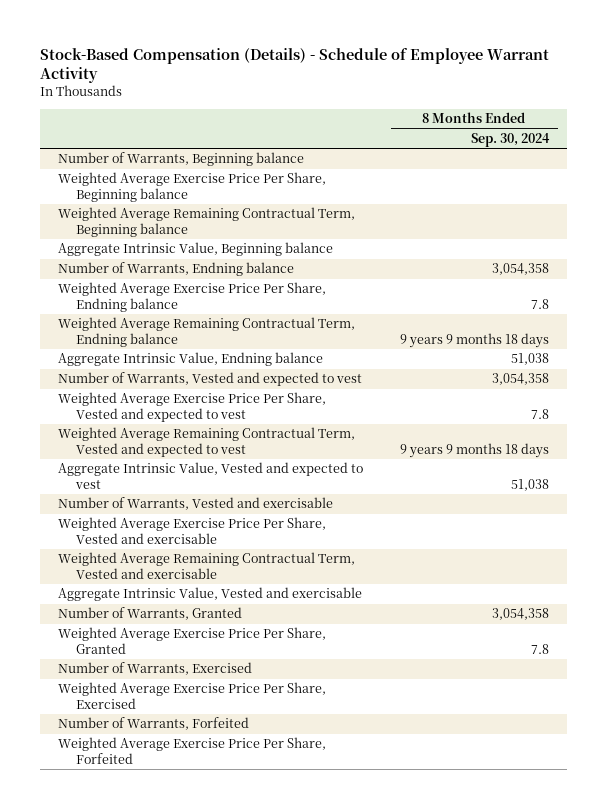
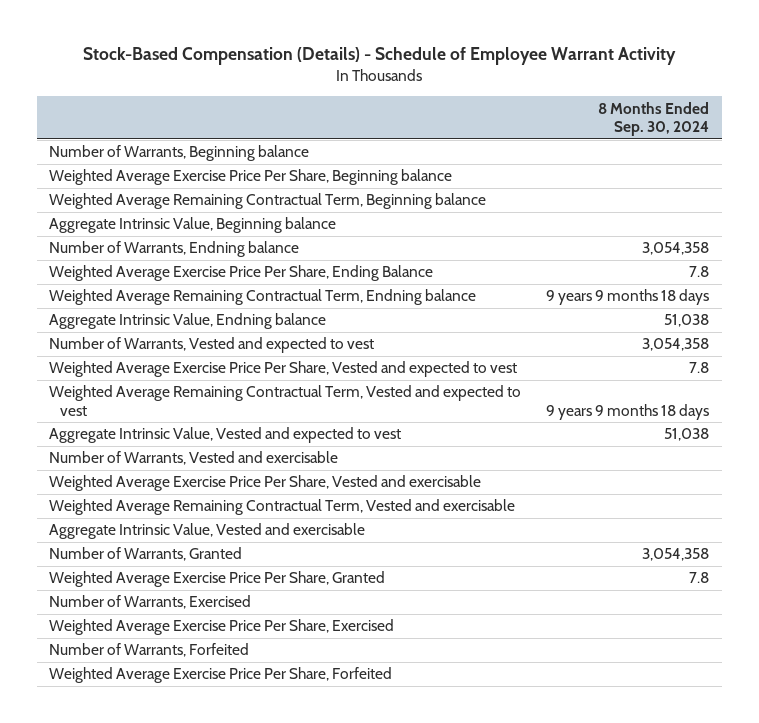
[58,282,327,312] Weighted Average Exercise Price Per Share, Endning balance -> [49,265,434,282] Weighted Average Exercise Price Per Share, Ending Balance

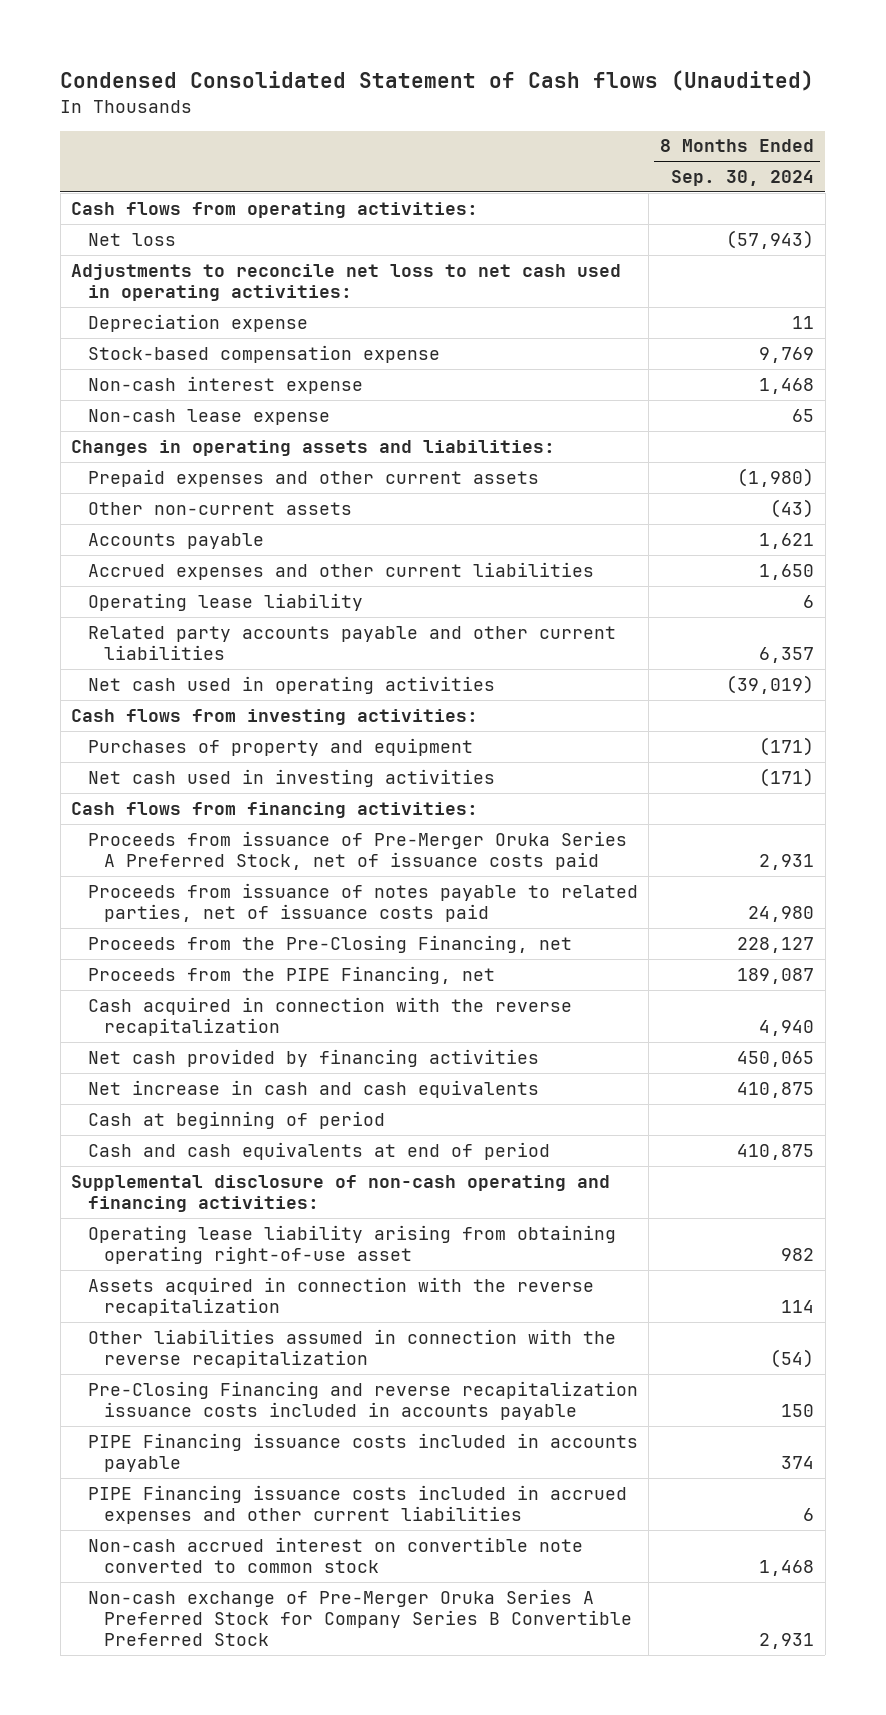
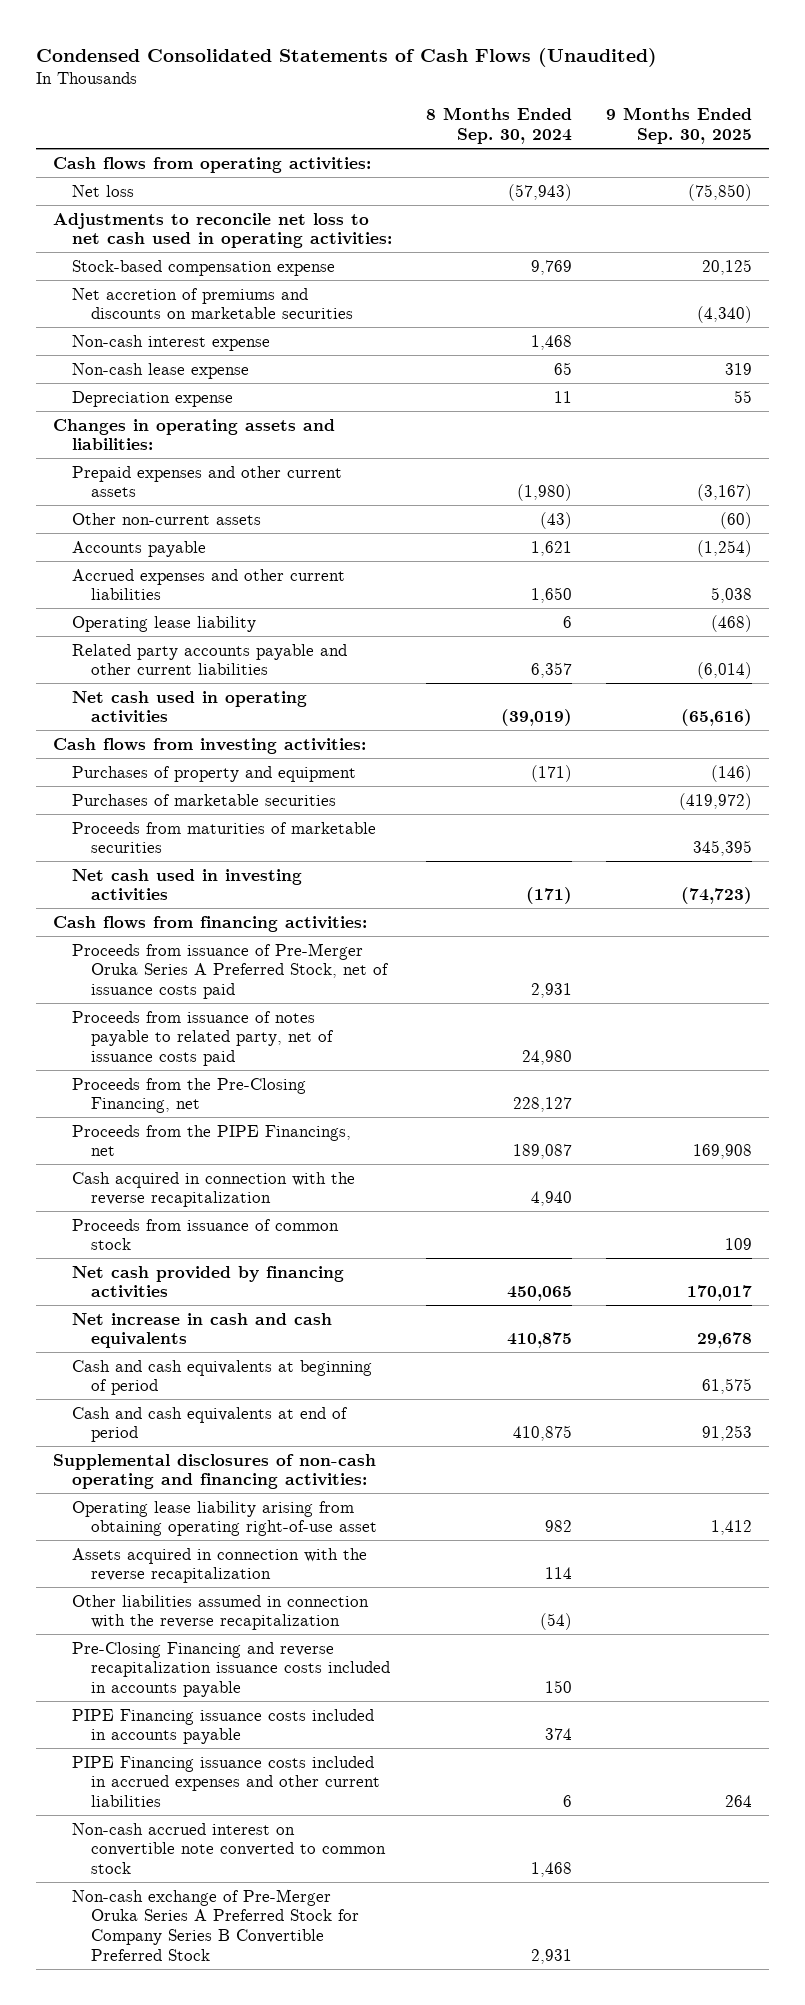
[60,70,815,92] Condensed Consolidated Statement of Cash flows (Unaudited) -> [35,47,657,67] Condensed Consolidated Statements of Cash Flows (Unaudited)
none -> [606,107,753,145] 9 Months Ended Sep. 30, 2025
none -> [71,287,354,320] Net accretion of premiums and discounts on marketable securities
[87,313,308,332] Depreciation expense -> [71,390,233,407] Depreciation expense
none -> [71,793,336,806] Purchases of marketable securities
none -> [71,821,376,854] Proceeds from maturities of marketable securities
[87,882,638,923] Proceeds from issuance of notes payable to related parties, net of issuance costs paid -> [71,1010,335,1067] Proceeds from issuance of notes payable to related party, net of issuance costs paid
[87,965,495,984] Proceeds from the PIPE Financing, net -> [71,1124,351,1157] Proceeds from the PIPE Financings, net
none -> [71,1218,339,1251] Proceeds from issuance of common stock
[87,1110,385,1129] Cash at beginning of period -> [71,1359,372,1396] Cash and cash equivalents at beginning of period
[71,1174,611,1213] Supplemental disclosure of non-cash operating and financing activities: -> [52,1453,376,1490] Supplemental disclosures of non-cash operating and financing activities:

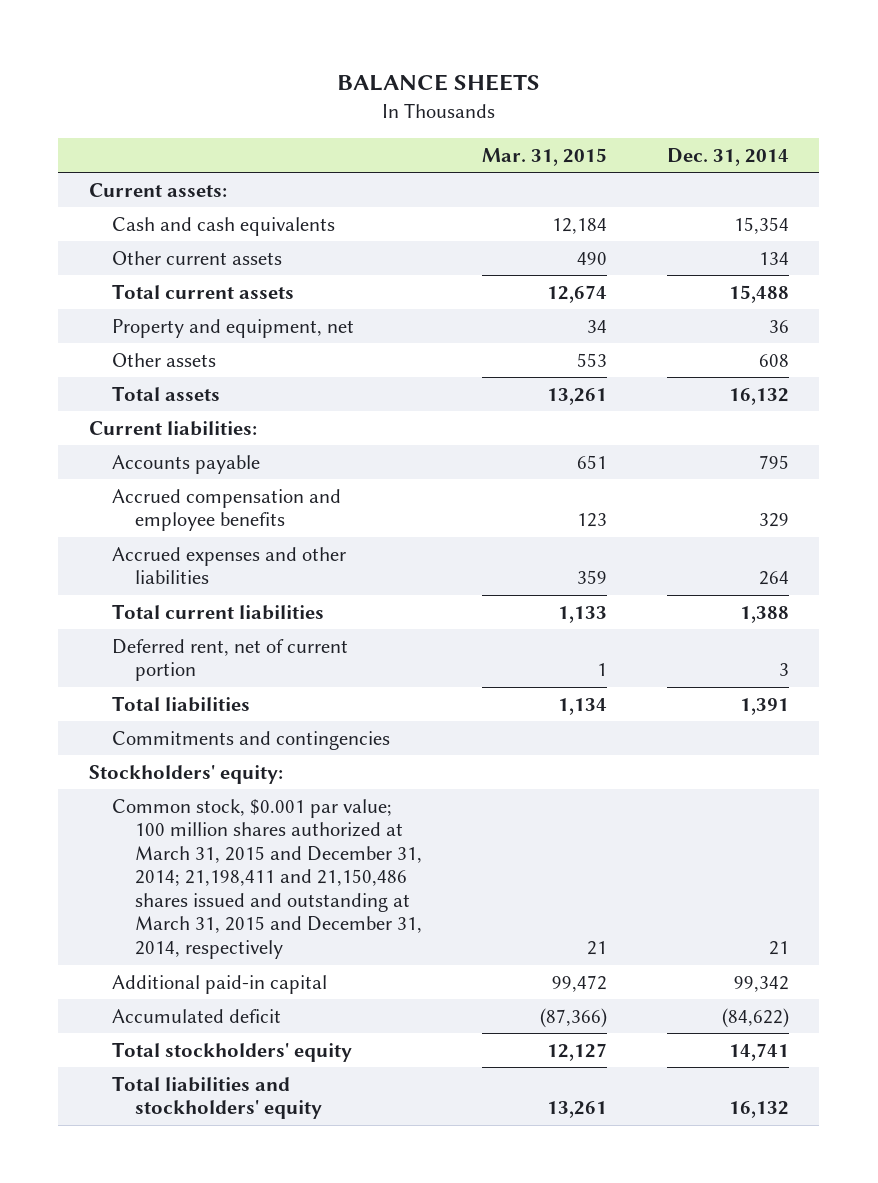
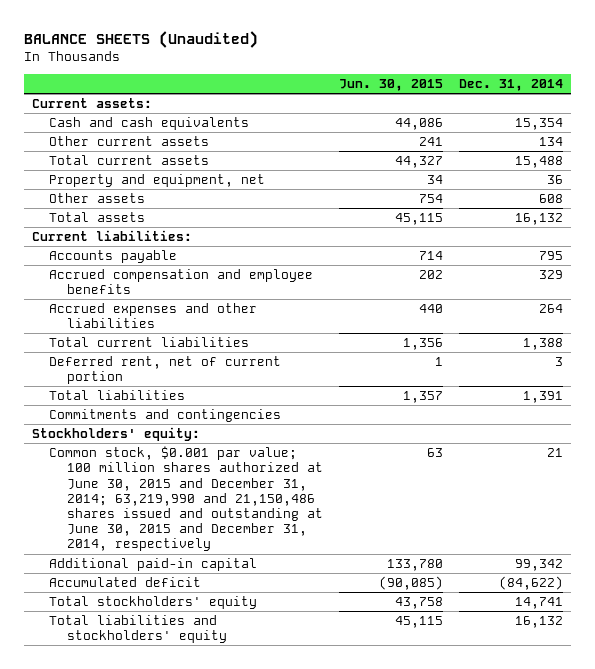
[336,74,540,92] BALANCE SHEETS -> [23,30,258,48] BALANCE SHEETS (Unaudited)
[481,147,607,166] Mar. 31, 2015 -> none
none -> [339,79,444,92] Jun. 30, 2015
[111,798,422,959] Common stock, $0.001 par value; 100 million shares authorized at March 31, 2015 and December 31, 2014; 21,198,411 and 21,150,486 shares issued and outstanding at March 31, 2015 and December 31, 2014, respectively -> [49,446,324,552] Common stock, $0.001 par value; 100 million shares authorized at June 30, 2015 and December 31, 2014; 63,219,990 and 21,150,486 shares issued and outstanding at June 30, 2015 and December 31, 2014, respectively

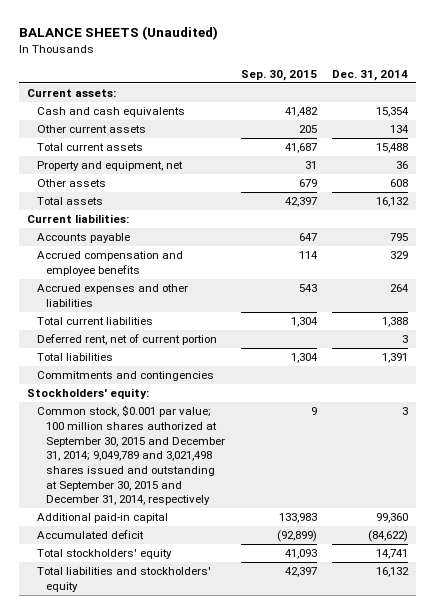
[339,79,444,92] Jun. 30, 2015 -> none
none -> [240,69,317,81] Sep. 30, 2015
[49,446,324,552] Common stock, $0.001 par value; 100 million shares authorized at June 30, 2015 and December 31, 2014; 63,219,990 and 21,150,486 shares issued and outstanding at June 30, 2015 and December 31, 2014, respectively -> [36,405,226,506] Common stock, $0.001 par value; 100 million shares authorized at September 30, 2015 and December 31, 2014; 9,049,789 and 3,021,498 shares issued and outstanding at September 30, 2015 and December 31, 2014, respectively
[546,448,563,458] 21 -> [401,407,408,416] 3
[514,559,563,572] 99,342 -> [375,513,408,524] 99,360

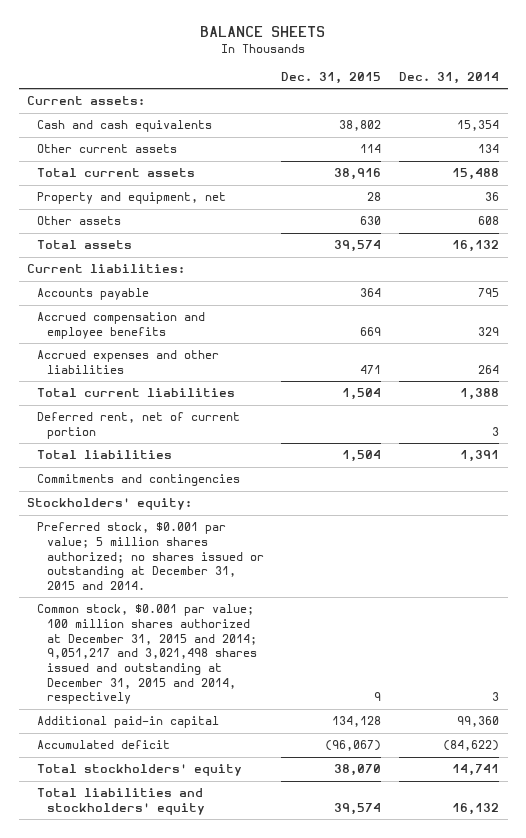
[19,26,219,41] BALANCE SHEETS (Unaudited) -> [200,25,326,37] BALANCE SHEETS
[240,69,317,81] Sep. 30, 2015 -> none
none -> [281,71,382,84] Dec. 31, 2015
none -> [37,522,264,590] Preferred stock, $0.001 par value; 5 million shares authorized; no shares issued or outstanding at December 31, 2015 and 2014.
[36,405,226,506] Common stock, $0.001 par value; 100 million shares authorized at September 30, 2015 and December 31, 2014; 9,049,789 and 3,021,498 shares issued and outstanding at September 30, 2015 and December 31, 2014, respectively -> [37,604,257,705] Common stock, $0.001 par value; 100 million shares authorized at December 31, 2015 and 2014; 9,051,217 and 3,021,498 shares issued and outstanding at December 31, 2015 and 2014, respectively

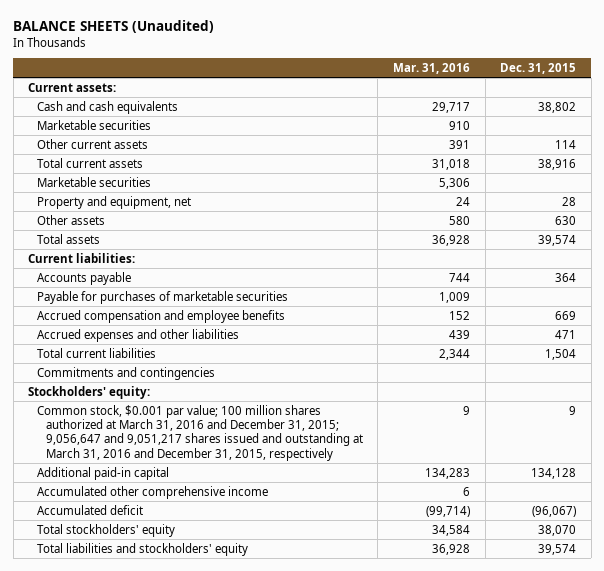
[200,25,326,37] BALANCE SHEETS -> [13,20,215,34] BALANCE SHEETS (Unaudited)
[398,71,499,84] Dec. 31, 2014 -> none
none -> [392,62,470,74] Mar. 31, 2016
none -> [37,119,152,130] Marketable securities
none -> [37,176,152,187] Marketable securities
none -> [37,290,289,304] Payable for purchases of marketable securities
[37,412,241,439] Deferred rent, net of current portion -> none
[37,450,173,460] Total liabilities -> none
[37,522,264,590] Preferred stock, $0.001 par value; 5 million shares authorized; no shares issued or outstanding at December 31, 2015 and 2014. -> none
[37,604,257,705] Common stock, $0.001 par value; 100 million shares authorized at December 31, 2015 and 2014; 9,051,217 and 3,021,498 shares issued and outstanding at December 31, 2015 and 2014, respectively -> [37,404,363,461] Common stock, $0.001 par value; 100 million shares authorized at March 31, 2016 and December 31, 2015; 9,056,647 and 9,051,217 shares issued and outstanding at March 31, 2016 and December 31, 2015, respectively
none -> [37,485,269,499] Accumulated other comprehensive income

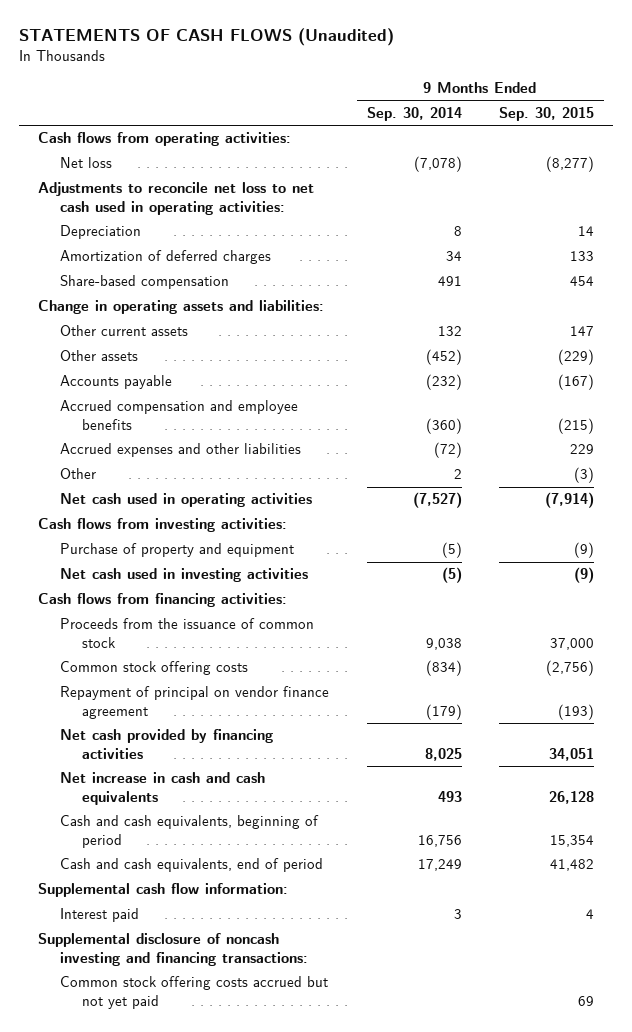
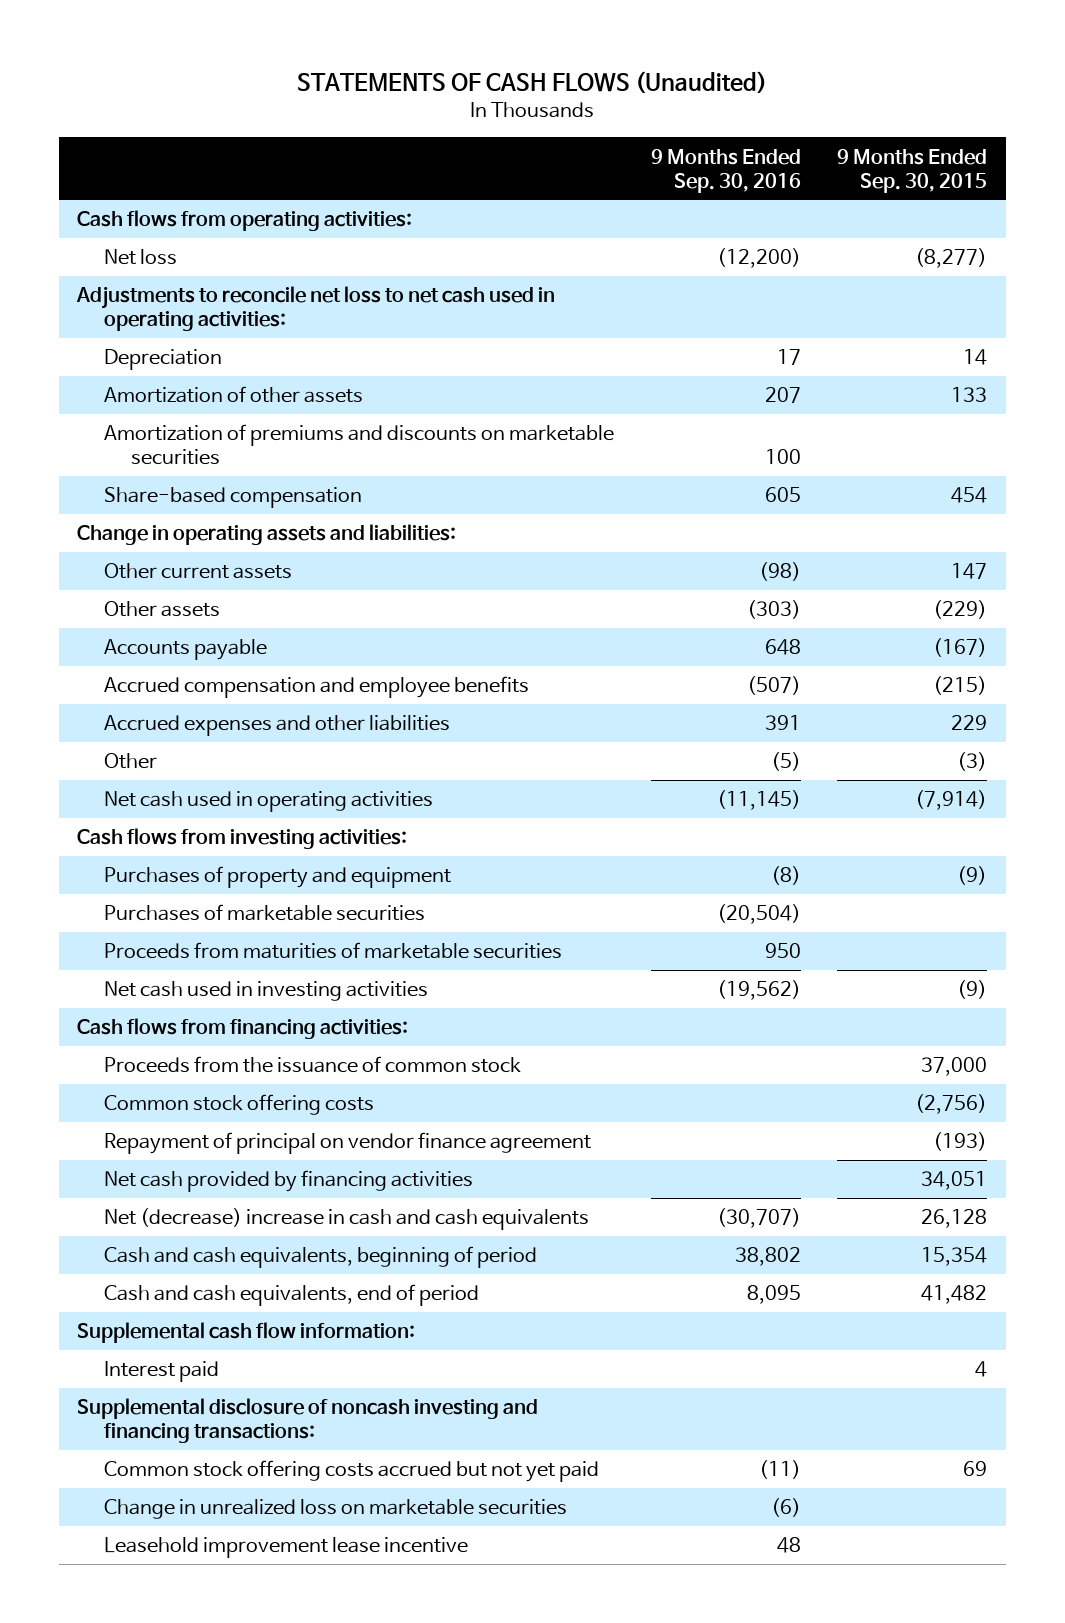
[366,106,462,121] Sep. 30, 2014 -> none
none -> [650,148,801,193] 9 Months Ended Sep. 30, 2016
[59,250,271,265] Amortization of deferred charges -> [104,386,364,404] Amortization of other assets
none -> [104,424,615,466] Amortization of premiums and discounts on marketable securities
[59,543,294,558] Purchase of property and equipment -> [104,866,452,889] Purchases of property and equipment
none -> [104,904,426,922] Purchases of marketable securities
none -> [104,942,563,960] Proceeds from maturities of marketable securities
[59,772,265,806] Net increase in cash and cash equivalents -> [104,1208,590,1231] Net (decrease) increase in cash and cash equivalents
none -> [104,1499,568,1520] Change in unrealized loss on marketable securities
none -> [104,1537,469,1559] Leasehold improvement lease incentive

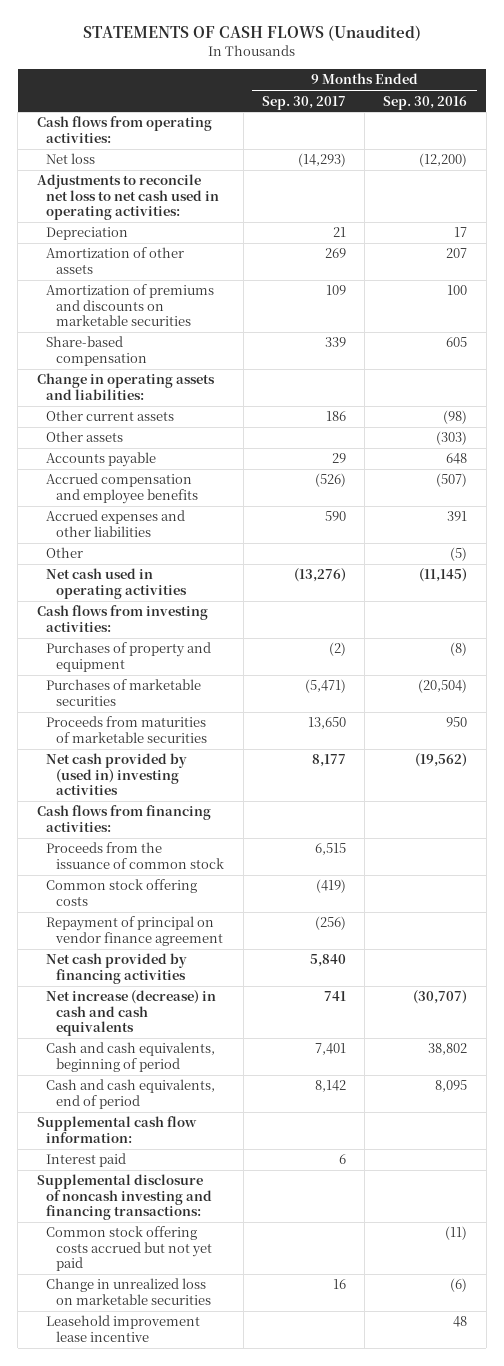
[837,148,988,193] 9 Months Ended Sep. 30, 2015 -> none
none -> [261,95,346,110] Sep. 30, 2017
[104,981,429,1002] Net cash used in investing activities -> [46,753,188,796] Net cash provided by (used in) investing activities
[104,1208,590,1231] Net (decrease) increase in cash and cash equivalents -> [46,990,217,1037] Net increase (decrease) in cash and cash equivalents

